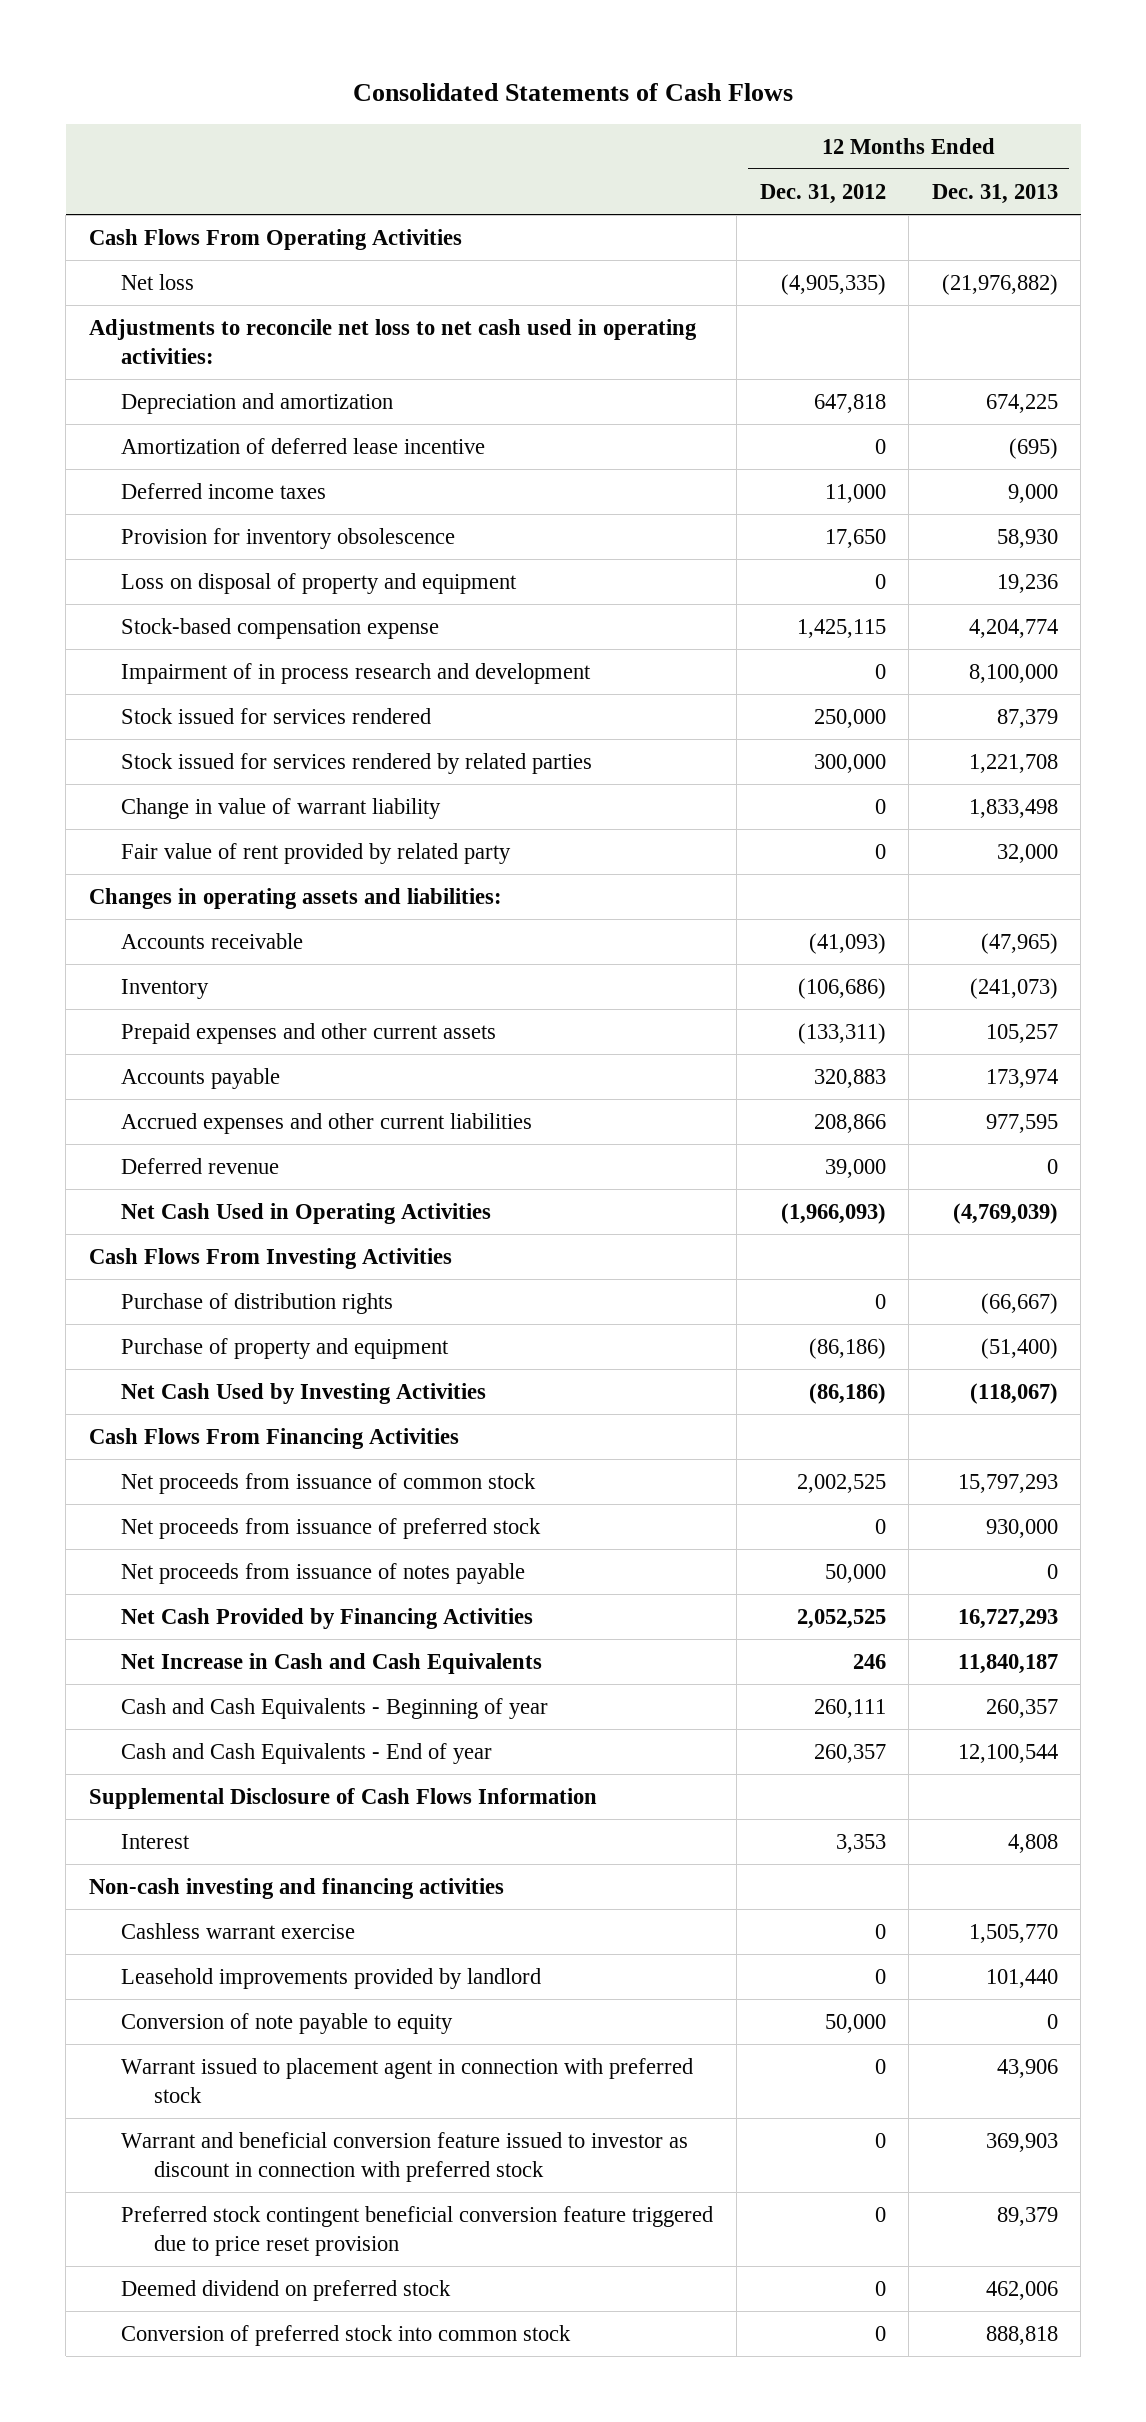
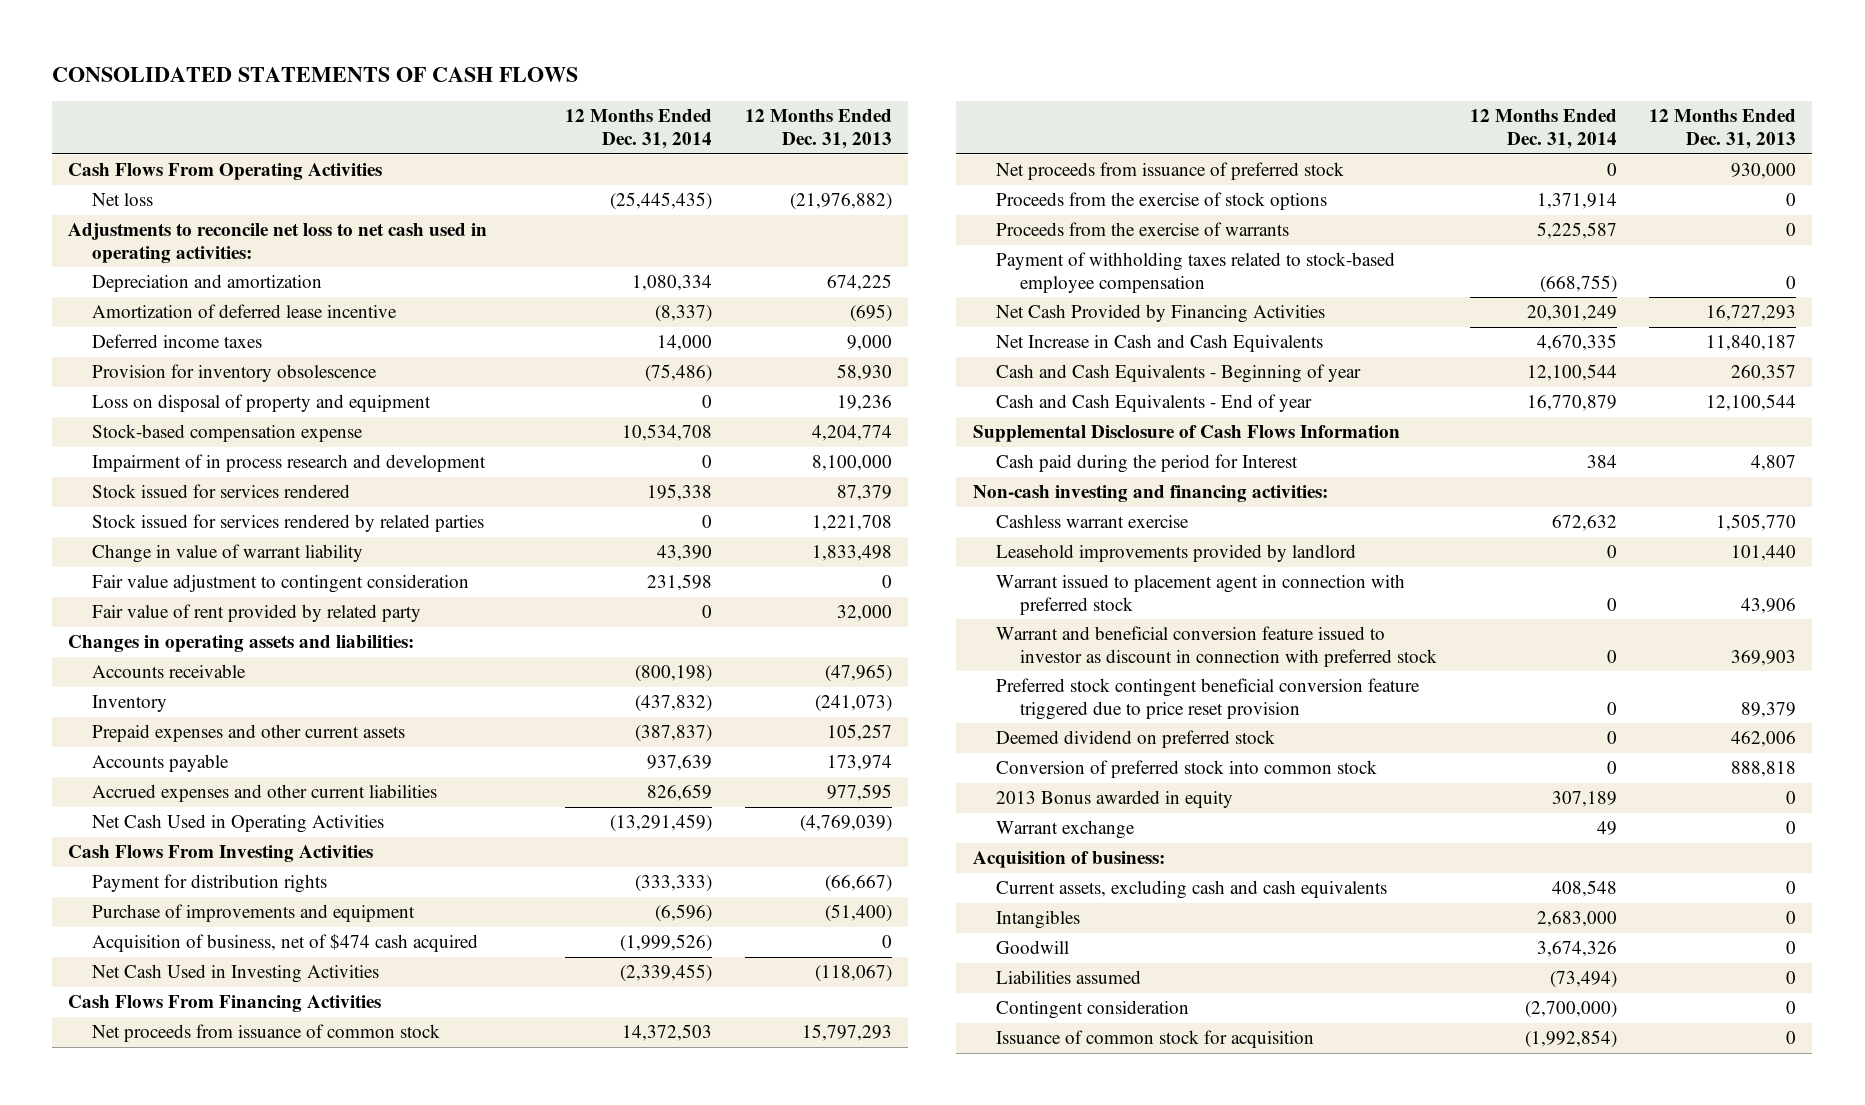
[353,82,794,101] Consolidated Statements of Cash Flows -> [52,67,579,83] CONSOLIDATED STATEMENTS OF CASH FLOWS
[759,183,886,204] Dec. 31, 2012 -> none
none -> [565,109,713,150] 12 Months Ended Dec. 31, 2014
none -> [92,574,470,594] Fair value adjustment to contingent consideration
[121,1158,280,1175] Deferred revenue -> none
[121,1293,394,1315] Purchase of distribution rights -> [92,874,328,894] Payment for distribution rights
[121,1338,450,1360] Purchase of property and equipment -> [92,904,416,923] Purchase of improvements and equipment
none -> [92,934,479,953] Acquisition of business, net of $474 cash acquired
[121,1383,487,1405] Net Cash Used by Investing Activities -> [92,964,380,984] Net Cash Used in Investing Activities
[121,1563,526,1585] Net proceeds from issuance of notes payable -> none
none -> [996,192,1328,211] Proceeds from the exercise of stock options
none -> [996,222,1290,237] Proceeds from the exercise of warrants
none -> [996,252,1396,293] Payment of withholding taxes related to stock-based employee compensation
[121,1834,191,1850] Interest -> none
none -> [996,454,1299,474] Cash paid during the period for Interest
[88,1878,504,1900] Non-cash investing and financing activities -> [972,485,1328,503] Non-cash investing and financing activities:
[121,2013,454,2035] Conversion of note payable to equity -> none
none -> [996,790,1234,809] 2013 Bonus awarded in equity
none -> [996,820,1136,840] Warrant exchange
none -> [972,851,1165,869] Acquisition of business:
none -> [996,880,1388,900] Current assets, excluding cash and cash equivalents
none -> [996,910,1081,930] Intangibles
none -> [996,940,1070,955] Goodwill
none -> [996,970,1142,985] Liabilities assumed
none -> [996,1000,1190,1020] Contingent consideration
none -> [996,1030,1315,1049] Issuance of common stock for acquisition

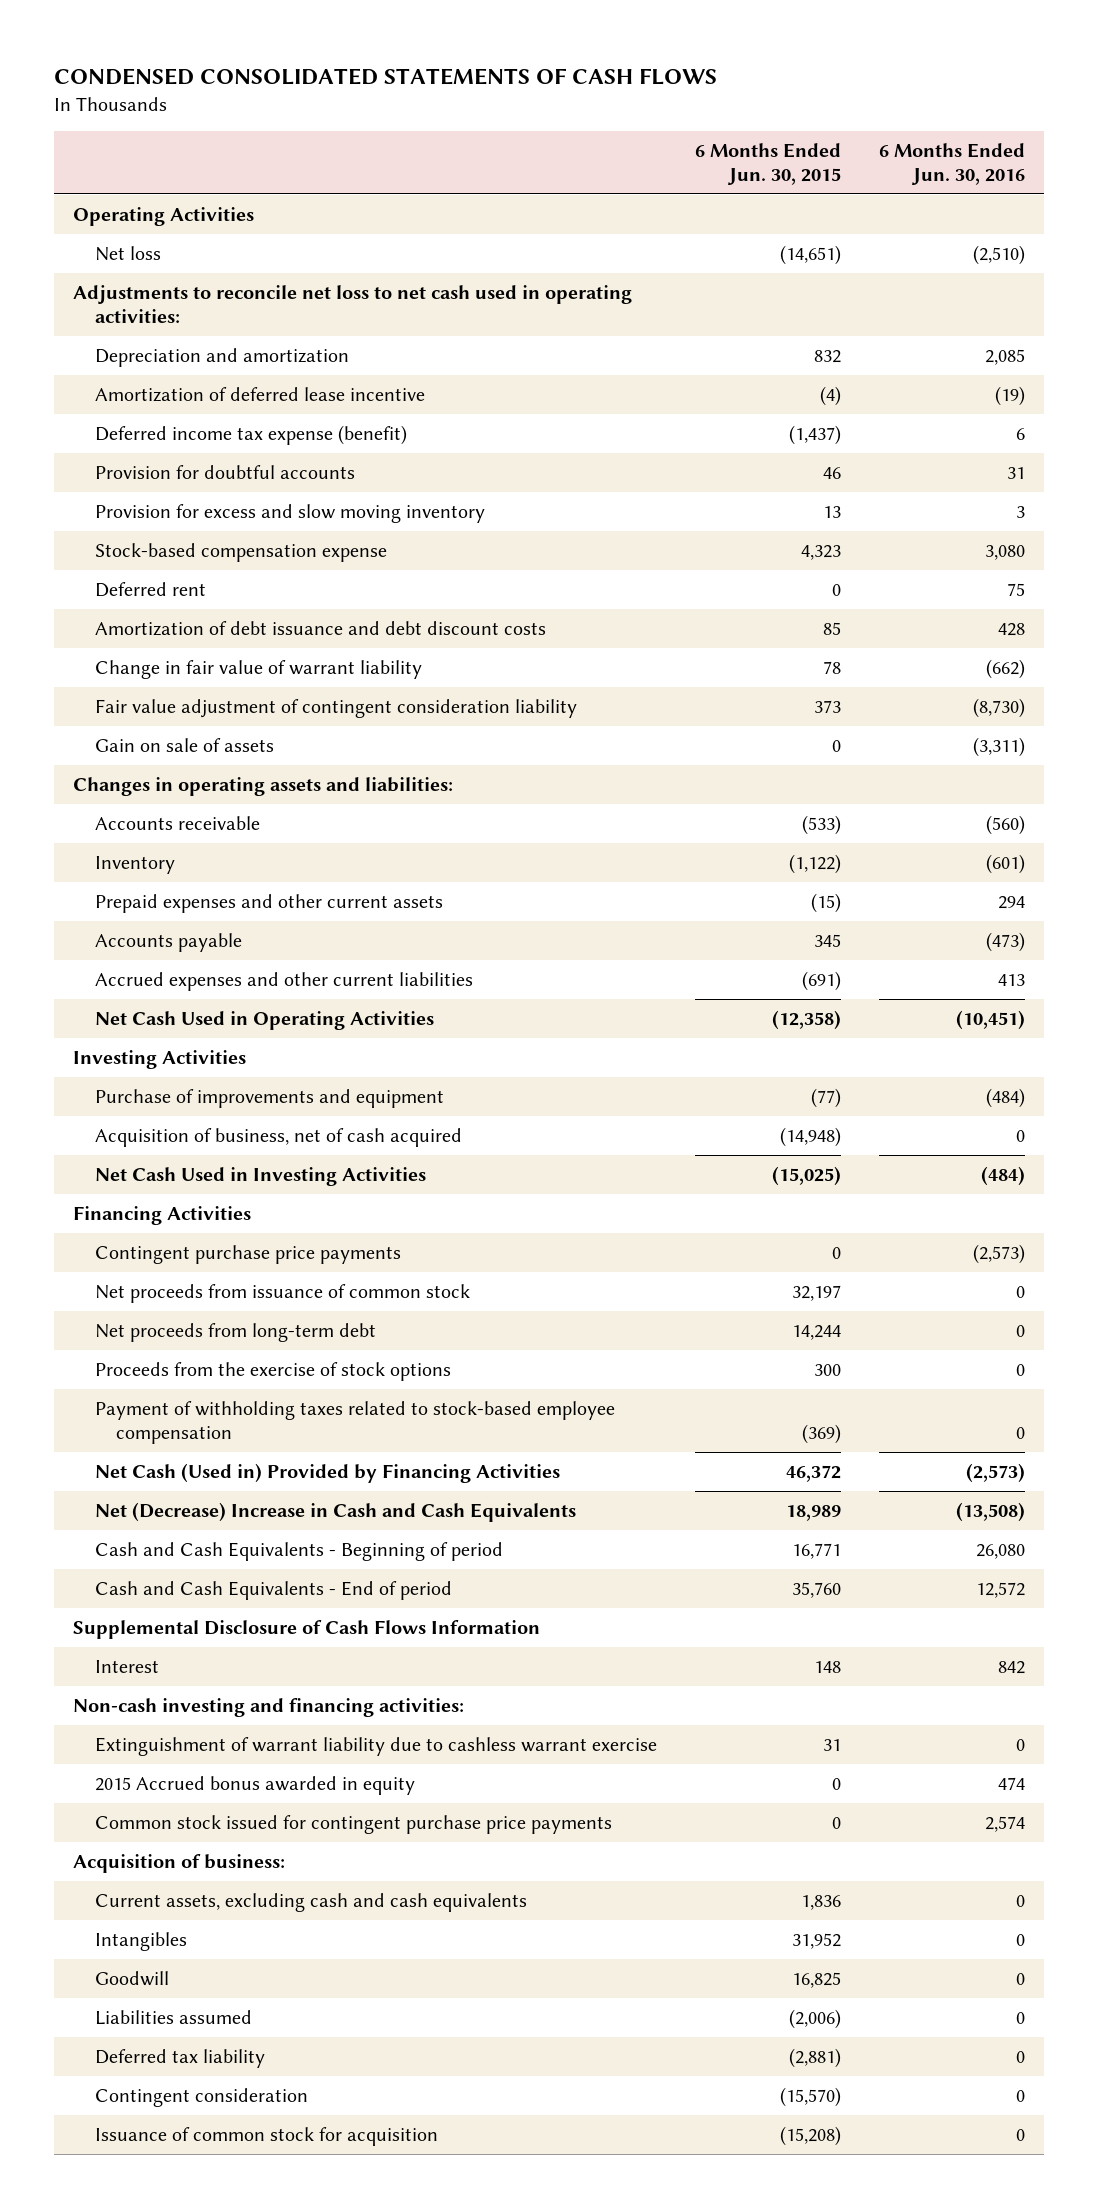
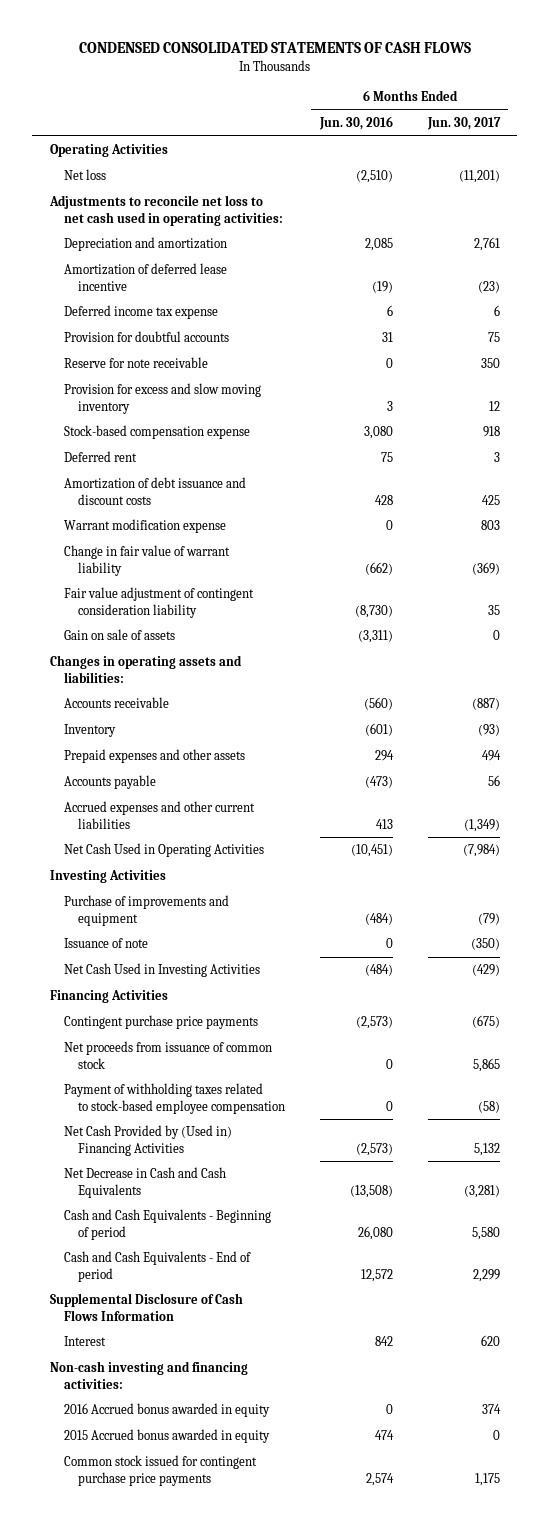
[694,142,841,185] 6 Months Ended Jun. 30, 2015 -> none
none -> [426,117,501,131] Jun. 30, 2017
[94,425,407,446] Deferred income tax expense (benefit) -> [64,305,219,320] Deferred income tax expense
none -> [64,357,209,369] Reserve for note receivable
[94,621,546,637] Amortization of debt issuance and debt discount costs -> [64,477,247,505] Amortization of debt issuance and discount costs
none -> [64,519,227,534] Warrant modification expense
[94,894,443,914] Prepaid expenses and other current assets -> [64,749,246,764] Prepaid expenses and other assets
[94,1128,462,1148] Acquisition of business, net of cash acquired -> none
none -> [64,938,149,949] Issuance of note
[94,1323,376,1343] Net proceeds from long-term debt -> none
[94,1362,451,1382] Proceeds from the exercise of stock options -> none
[94,1463,560,1484] Net Cash (Used in) Provided by Financing Activities -> [64,1125,233,1156] Net Cash Provided by (Used in) Financing Activities
[94,1502,576,1523] Net (Decrease) Increase in Cash and Cash Equivalents -> [64,1167,227,1198] Net Decrease in Cash and Cash Equivalents
[94,1737,657,1757] Extinguishment of warrant liability due to cashless warrant exercise -> none
none -> [64,1403,271,1418] 2016 Accrued bonus awarded in equity
[72,1854,285,1874] Acquisition of business: -> none
[94,1893,527,1913] Current assets, excluding cash and cash equivalents -> none
[94,1932,187,1952] Intangibles -> none
[94,1971,169,1987] Goodwill -> none
[94,2010,252,2026] Liabilities assumed -> none
[94,2049,265,2069] Deferred tax liability -> none
[94,2088,308,2108] Contingent consideration -> none
[94,2127,438,2147] Issuance of common stock for acquisition -> none

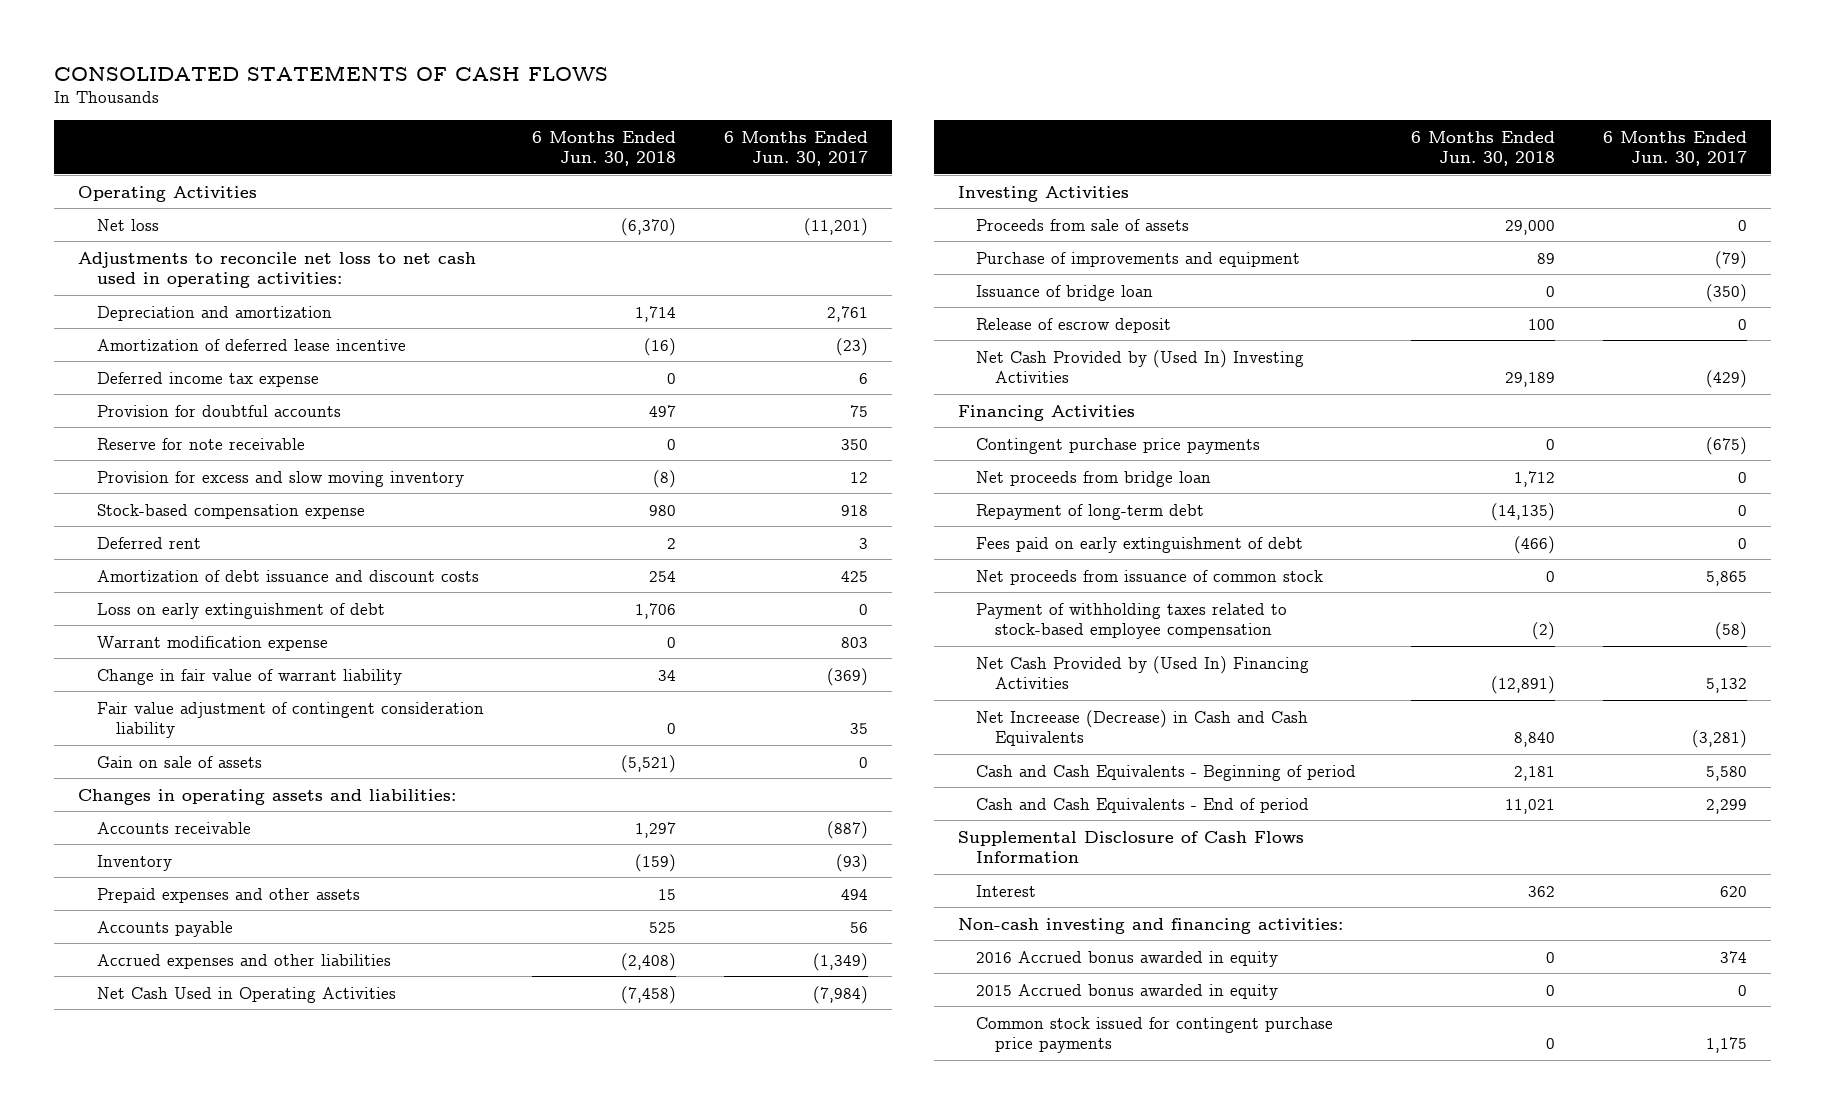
[78,41,471,53] CONDENSED CONSOLIDATED STATEMENTS OF CASH FLOWS -> [54,64,609,81] CONSOLIDATED STATEMENTS OF CASH FLOWS
[318,116,393,131] Jun. 30, 2016 -> none
none -> [531,130,676,167] 6 Months Ended Jun. 30, 2018
none -> [96,602,385,619] Loss on early extinguishment of debt
[64,801,256,829] Accrued expenses and other current liabilities -> [96,953,391,969] Accrued expenses and other liabilities
none -> [976,218,1190,231] Proceeds from sale of assets
[64,938,149,949] Issuance of note -> none
none -> [976,284,1154,301] Issuance of bridge loan
none -> [976,317,1172,333] Release of escrow deposit
[64,963,261,978] Net Cash Used in Investing Activities -> [976,349,1305,383] Net Cash Provided by (Used In) Investing Activities
none -> [976,470,1212,487] Net proceeds from bridge loan
none -> [976,503,1205,520] Repayment of long-term debt
none -> [976,536,1304,553] Fees paid on early extinguishment of debt
[64,1125,233,1156] Net Cash Provided by (Used in) Financing Activities -> [976,655,1310,689] Net Cash Provided by (Used In) Financing Activities
[64,1167,227,1198] Net Decrease in Cash and Cash Equivalents -> [976,709,1309,746] Net Increease (Decrease) in Cash and Cash Equivalents

